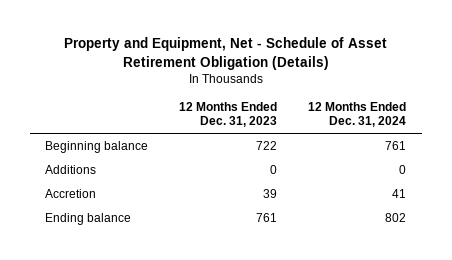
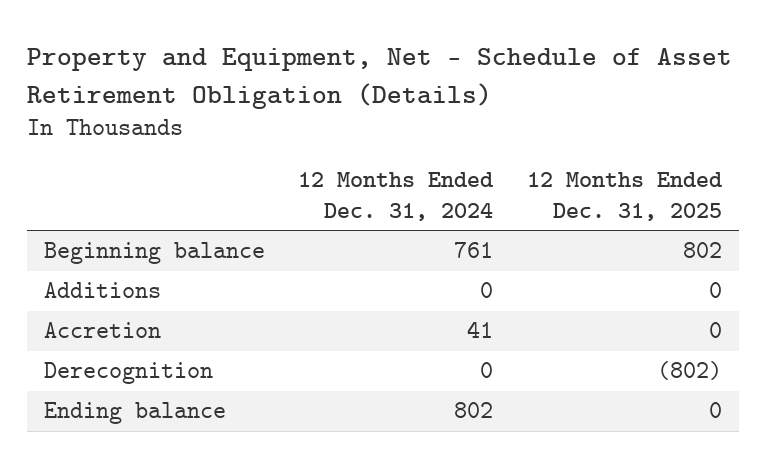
[179,101,278,128] 12 Months Ended Dec. 31, 2023 -> none
none -> [526,172,723,221] 12 Months Ended Dec. 31, 2025
none -> [43,362,213,385] Derecognition

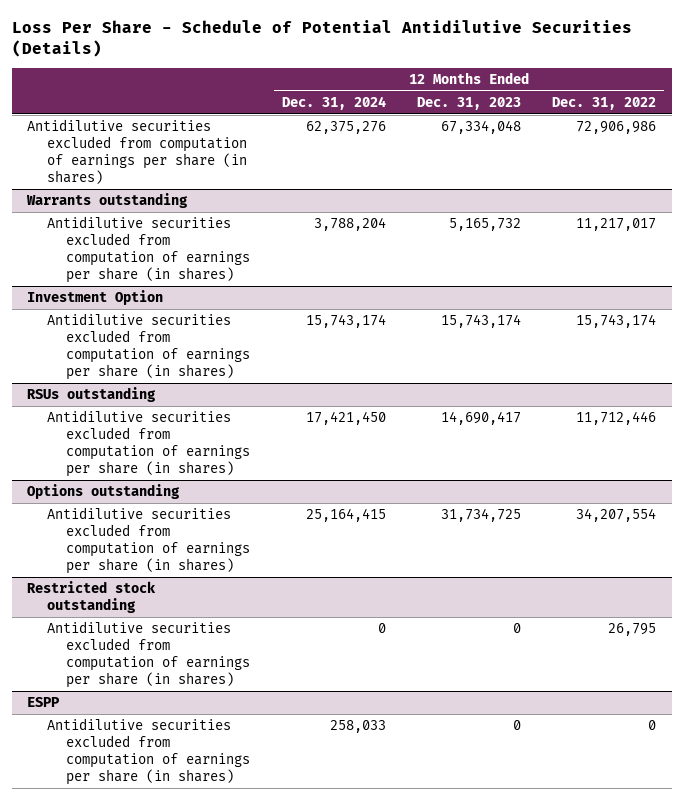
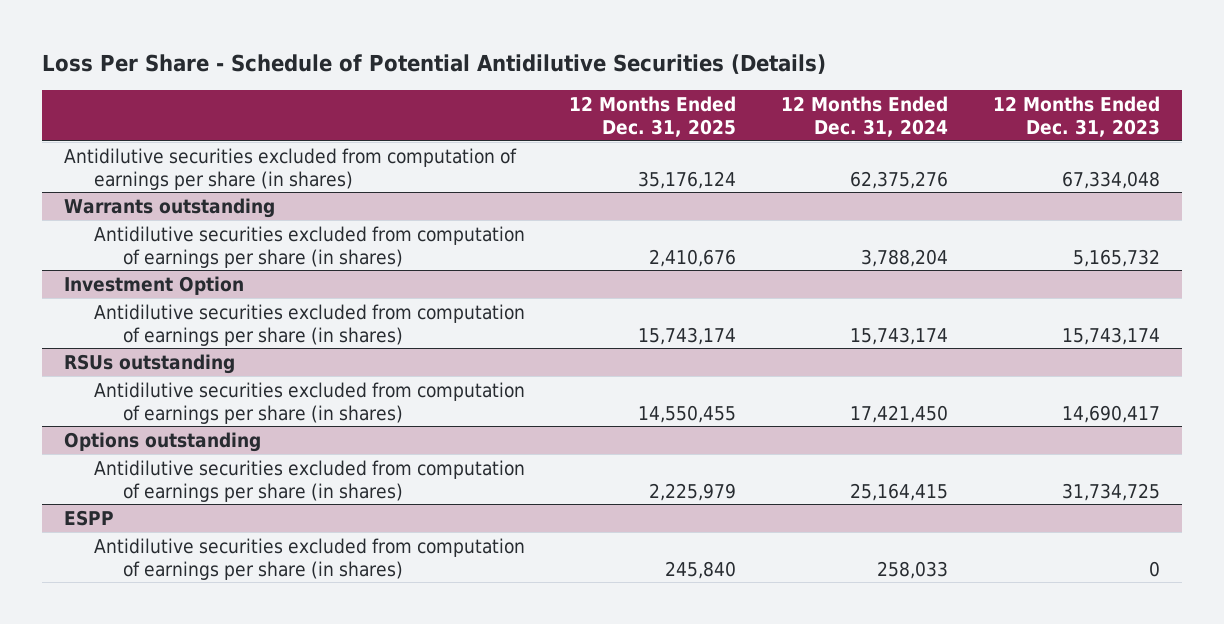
[552,97,657,111] Dec. 31, 2022 -> none
none -> [569,96,737,137] 12 Months Ended Dec. 31, 2025
[27,581,157,614] Restricted stock outstanding -> none
[46,621,251,689] Antidilutive securities excluded from computation of earnings per share (in shares) -> none

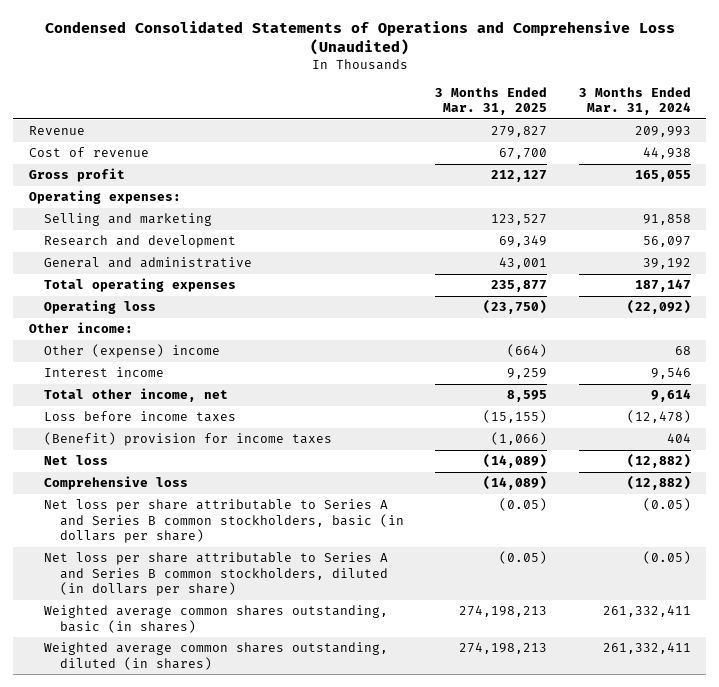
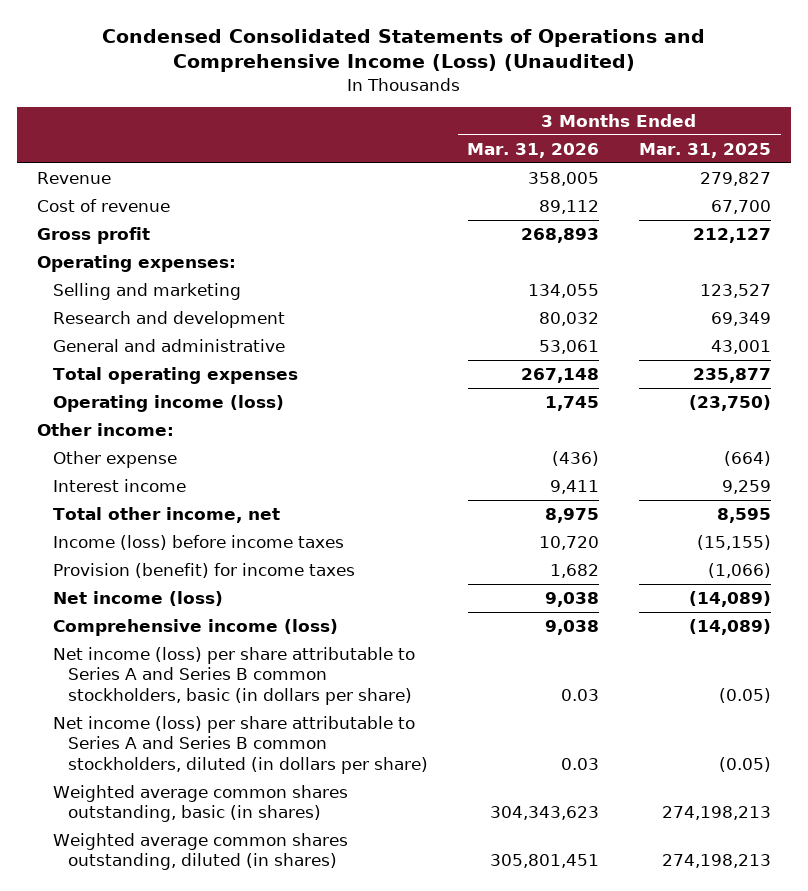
[44,20,675,56] Condensed Consolidated Statements of Operations and Comprehensive Loss (Unaudited) -> [102,28,706,73] Condensed Consolidated Statements of Operations and Comprehensive Income (Loss) (Unaudited)
[578,86,691,116] 3 Months Ended Mar. 31, 2024 -> none
none -> [467,142,600,158] Mar. 31, 2026
[44,300,157,315] Operating loss -> [52,394,284,412] Operating income (loss)
[44,344,221,359] Other (expense) income -> [52,450,177,468] Other expense
[44,411,237,423] Loss before income taxes -> [52,534,344,550] Income (loss) before income taxes
[44,432,333,447] (Benefit) provision for income taxes -> [52,562,355,578] Provision (benefit) for income taxes
[44,455,109,466] Net loss -> [52,590,223,606] Net income (loss)
[44,476,189,491] Comprehensive loss -> [52,618,338,636] Comprehensive income (loss)
[44,499,404,544] Net loss per share attributable to Series A and Series B common stockholders, basic (in dollars per share) -> [52,646,415,705] Net income (loss) per share attributable to Series A and Series B common stockholders, basic (in dollars per share)
[44,552,389,597] Net loss per share attributable to Series A and Series B common stockholders, diluted (in dollars per share) -> [52,715,428,774] Net income (loss) per share attributable to Series A and Series B common stockholders, diluted (in dollars per share)

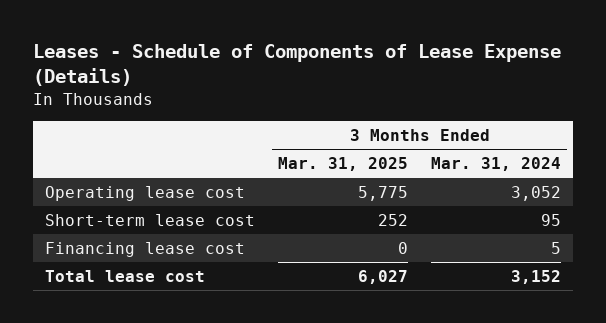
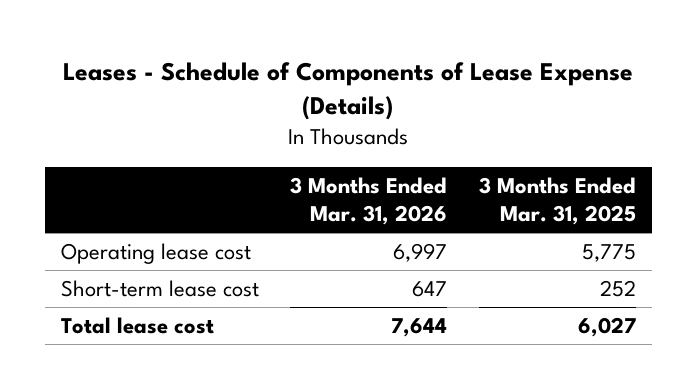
[431,157,562,172] Mar. 31, 2024 -> none
none -> [290,176,448,226] 3 Months Ended Mar. 31, 2026
[45,241,246,257] Financing lease cost -> none

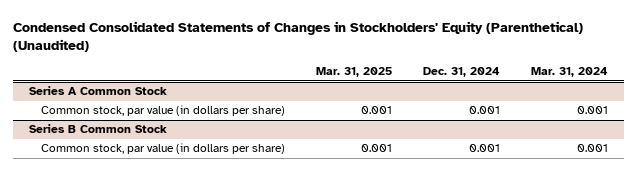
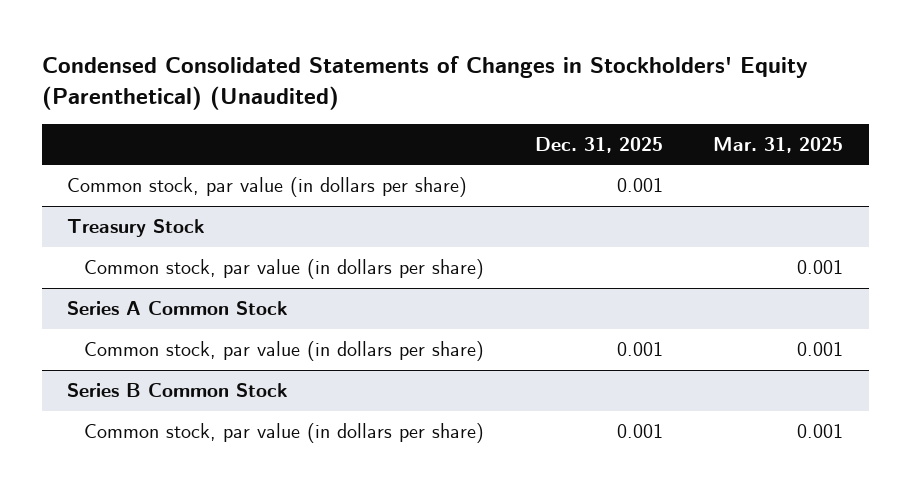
[423,67,501,78] Dec. 31, 2024 -> none
[531,67,609,78] Mar. 31, 2024 -> none
none -> [534,136,663,153] Dec. 31, 2025
none -> [66,177,467,198] Common stock, par value (in dollars per share)
none -> [66,219,205,238] Treasury Stock
none -> [84,259,485,280] Common stock, par value (in dollars per share)

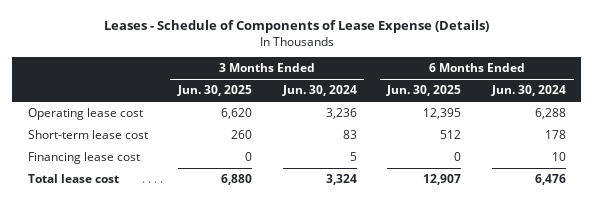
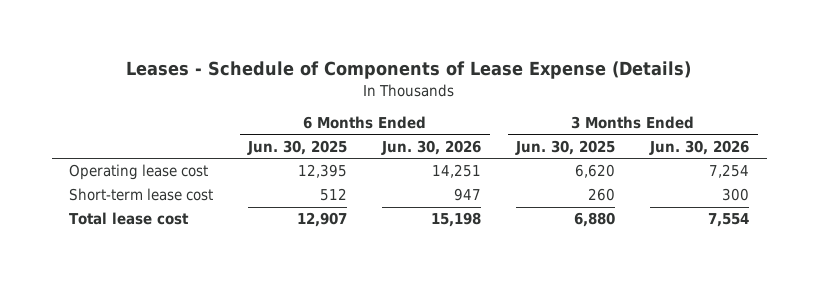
[281,85,357,97] Jun. 30, 2024 -> none
[490,85,566,97] Jun. 30, 2024 -> none
none -> [381,139,482,155] Jun. 30, 2026
none -> [649,139,750,155] Jun. 30, 2026
[27,152,140,165] Financing lease cost -> none

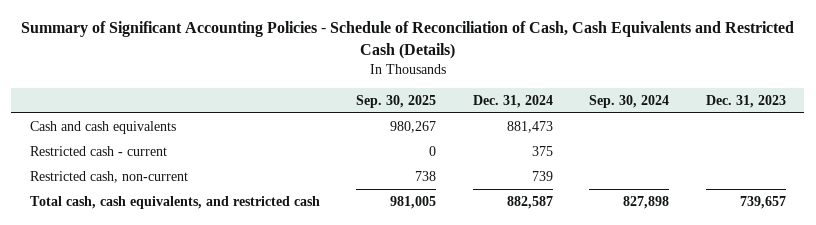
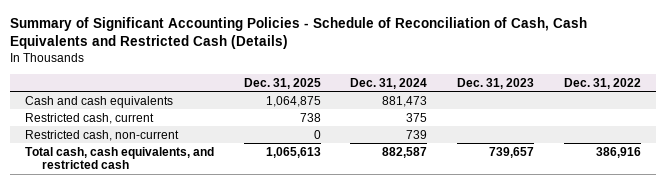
[356,94,437,108] Sep. 30, 2025 -> none
[589,94,670,108] Sep. 30, 2024 -> none
none -> [243,77,321,89] Dec. 31, 2025
none -> [564,77,642,89] Dec. 31, 2022
[29,146,167,157] Restricted cash - current -> [24,112,154,124] Restricted cash, current

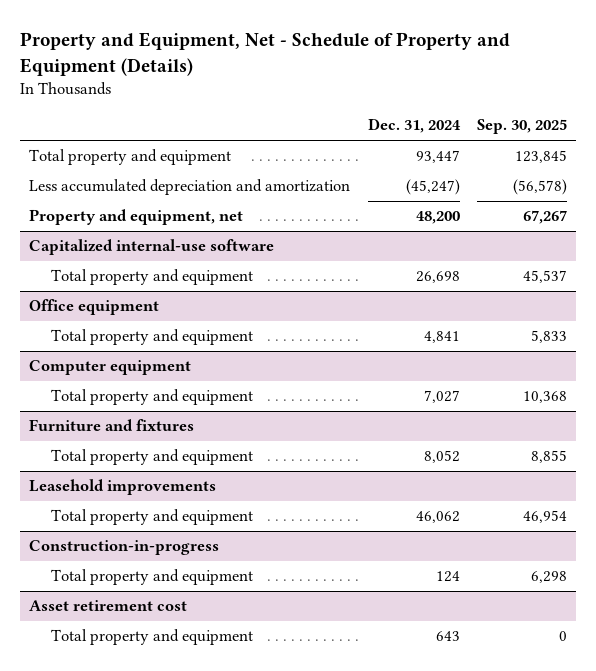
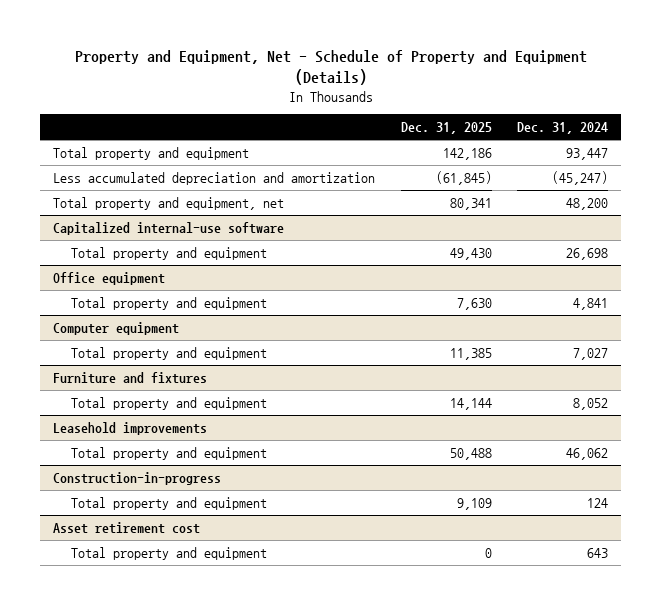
[477,119,568,135] Sep. 30, 2025 -> none
none -> [400,122,492,135] Dec. 31, 2025
[29,209,244,226] Property and equipment, net -> [52,196,284,210] Total property and equipment, net

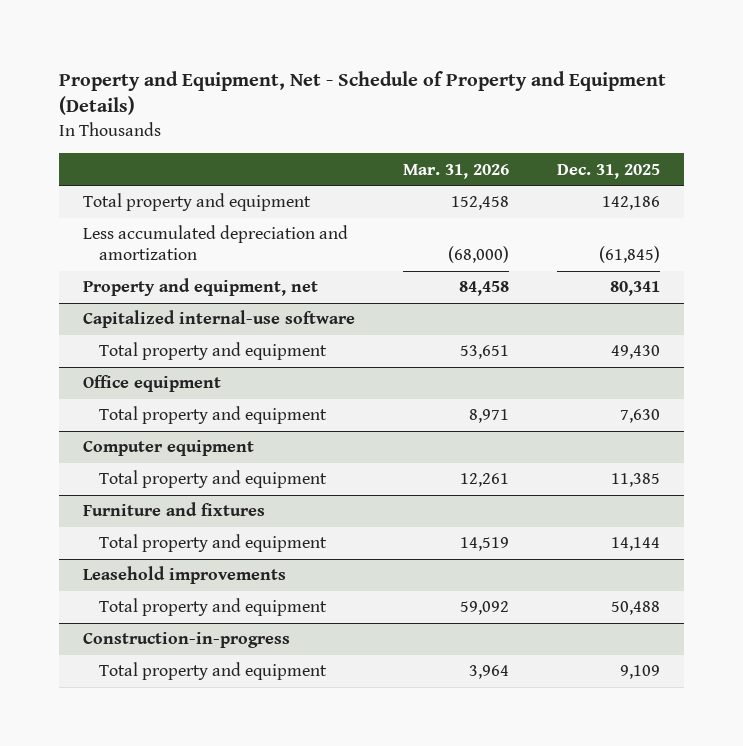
[517,122,609,135] Dec. 31, 2024 -> none
none -> [402,163,509,179] Mar. 31, 2026
[52,196,284,210] Total property and equipment, net -> [82,278,318,297] Property and equipment, net
[52,521,200,534] Asset retirement cost -> none
[71,546,268,560] Total property and equipment -> none

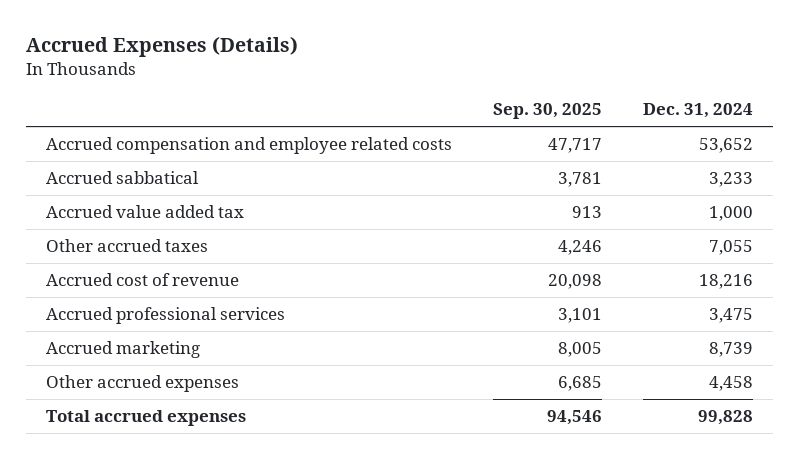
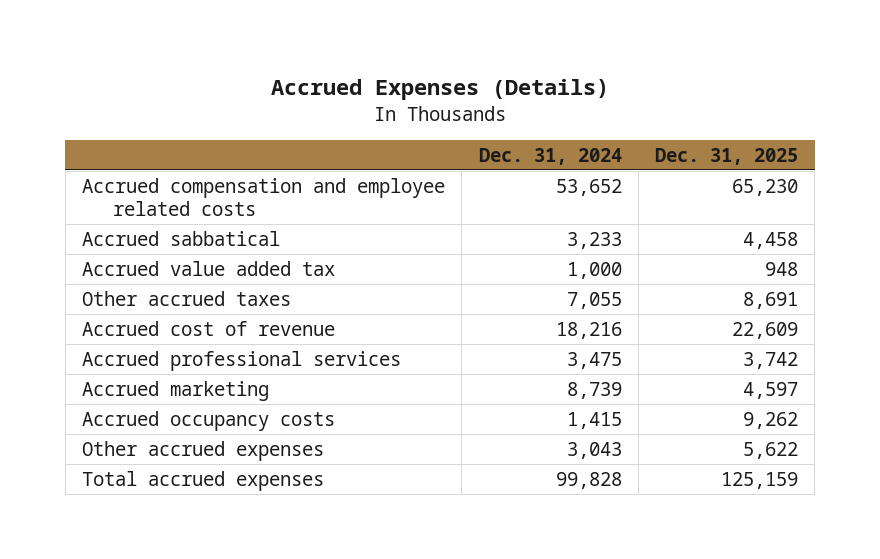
[492,103,602,120] Sep. 30, 2025 -> none
none -> [655,147,799,165] Dec. 31, 2025
none -> [82,410,336,431] Accrued occupancy costs
[708,376,753,392] 4,458 -> [566,441,622,459] 3,043

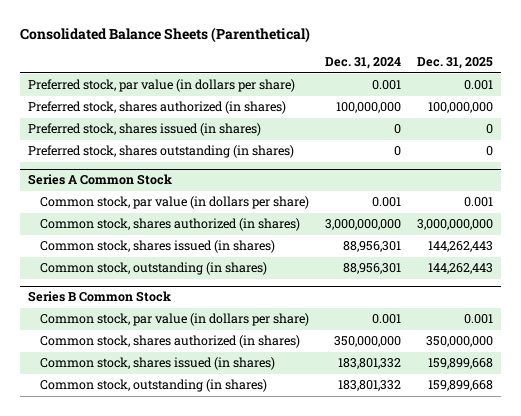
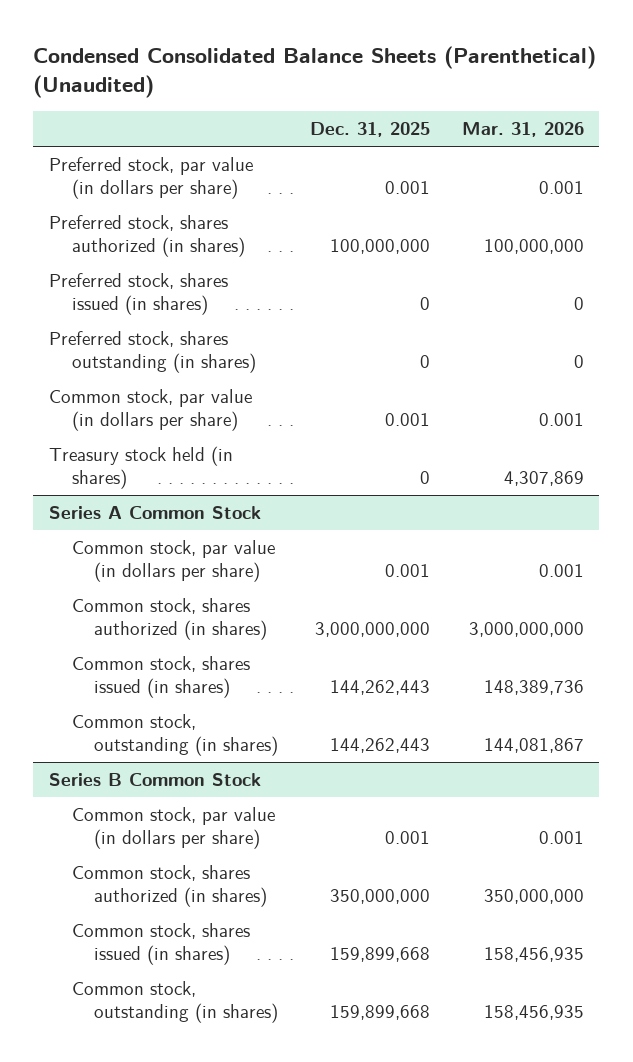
[19,26,310,43] Consolidated Balance Sheets (Parenthetical) -> [33,45,597,99] Condensed Consolidated Balance Sheets (Parenthetical) (Unaudited)
[325,57,402,70] Dec. 31, 2024 -> none
none -> [461,122,584,138] Mar. 31, 2026
none -> [49,389,253,432] Common stock, par value (in dollars per share)
none -> [49,446,234,490] Treasury stock held (in shares)

